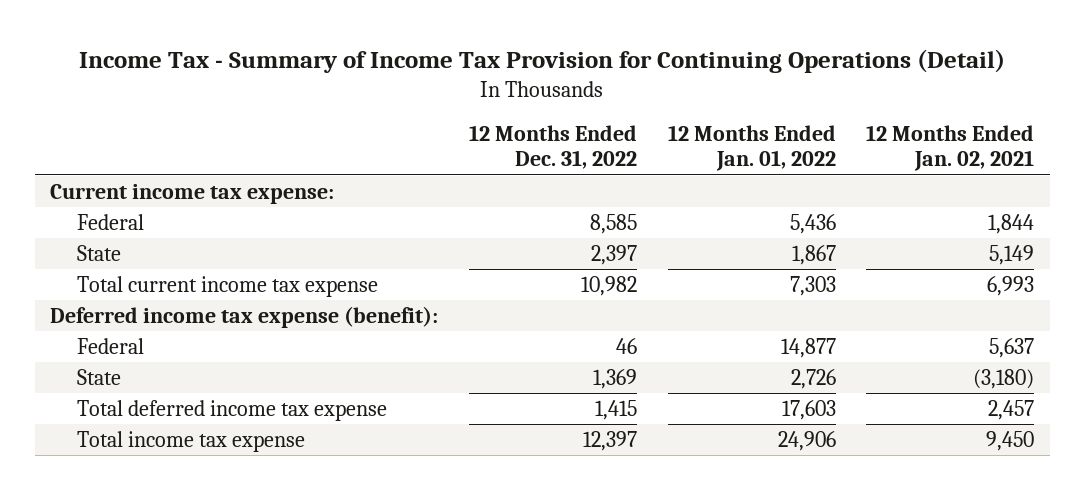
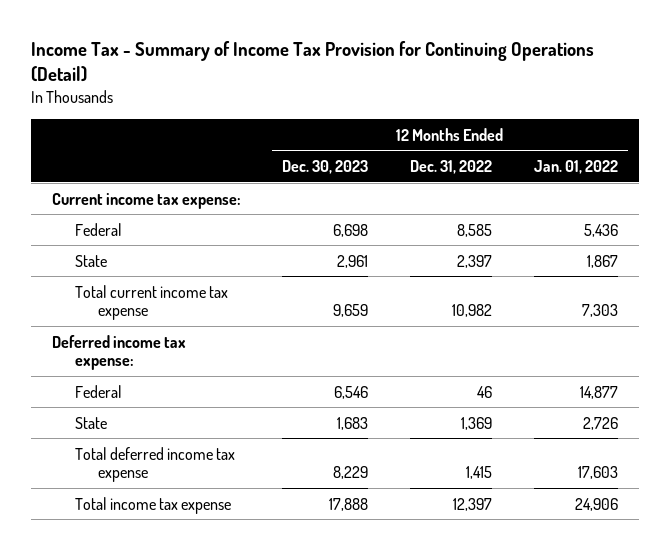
[866,124,1035,172] 12 Months Ended Jan. 02, 2021 -> none
none -> [282,160,369,175] Dec. 30, 2023
[50,305,439,328] Deferred income tax expense (benefit): -> [51,334,186,371] Deferred income tax expense:

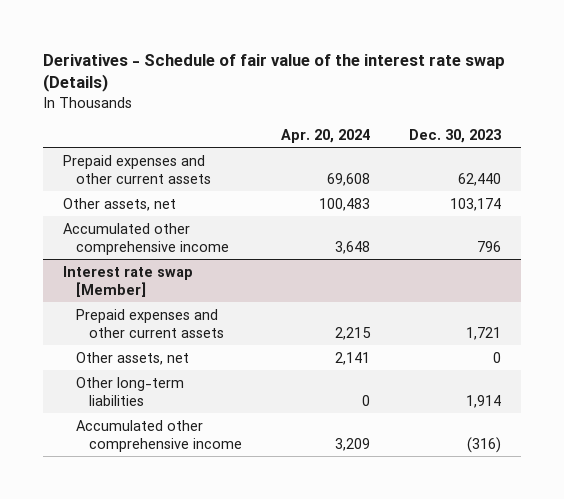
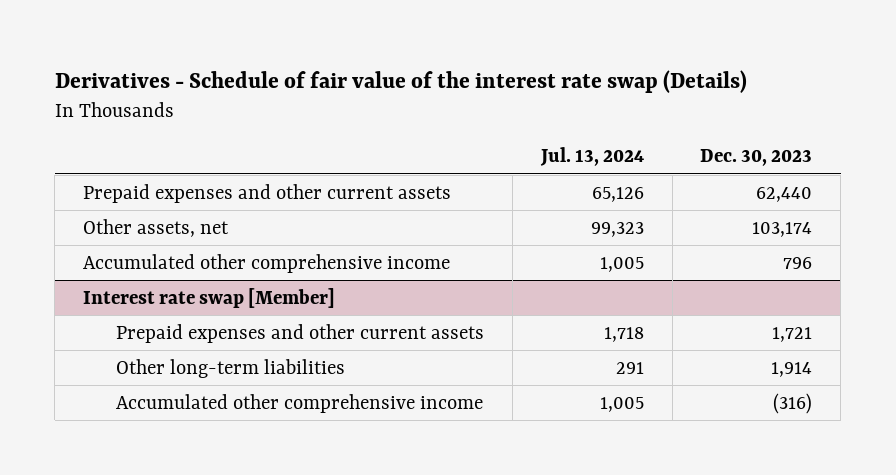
[281,128,371,143] Apr. 20, 2024 -> none
none -> [539,147,644,167] Jul. 13, 2024
[75,351,189,365] Other assets, net -> none

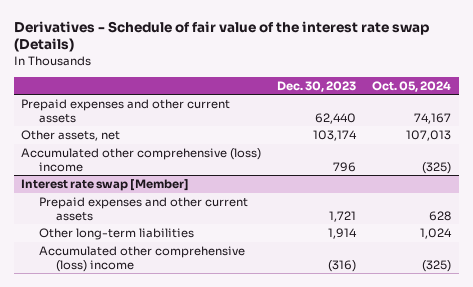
[539,147,644,167] Jul. 13, 2024 -> none
none -> [372,80,452,92] Oct. 05, 2024
[83,253,451,273] Accumulated other comprehensive income -> [21,148,262,172] Accumulated other comprehensive (loss) income
[115,393,483,413] Accumulated other comprehensive income -> [38,246,245,272] Accumulated other comprehensive (loss) income

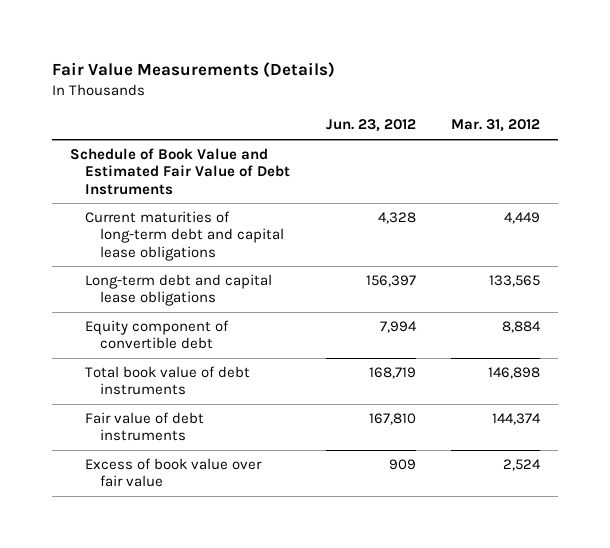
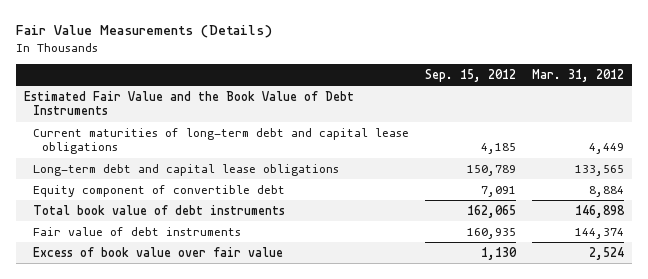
[325,119,416,133] Jun. 23, 2012 -> none
none -> [424,69,516,83] Sep. 15, 2012
[69,148,290,195] Schedule of Book Value and Estimated Fair Value of Debt Instruments -> [24,90,355,116] Estimated Fair Value and the Book Value of Debt Instruments

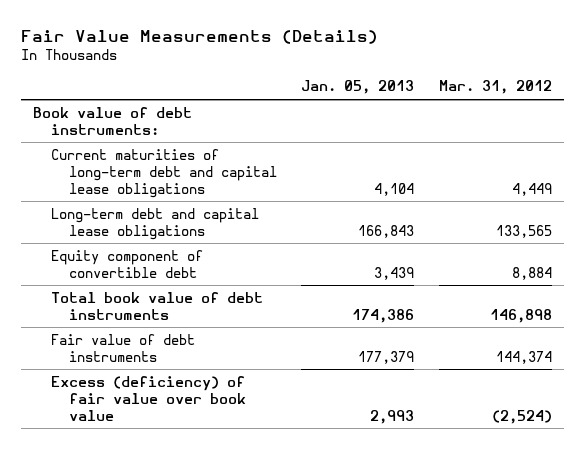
[424,69,516,83] Sep. 15, 2012 -> none
none -> [301,80,415,95] Jan. 05, 2013
[24,90,355,116] Estimated Fair Value and the Book Value of Debt Instruments -> [32,106,192,135] Book value of debt instruments:
[32,246,283,257] Excess of book value over fair value -> [50,375,247,421] Excess (deficiency) of fair value over book value
[588,246,624,260] 2,524 -> [491,409,552,424] (2,524)

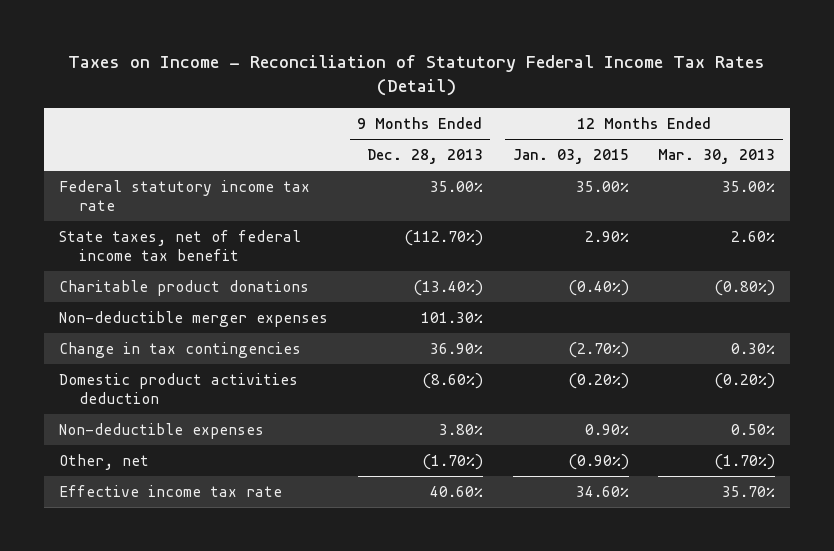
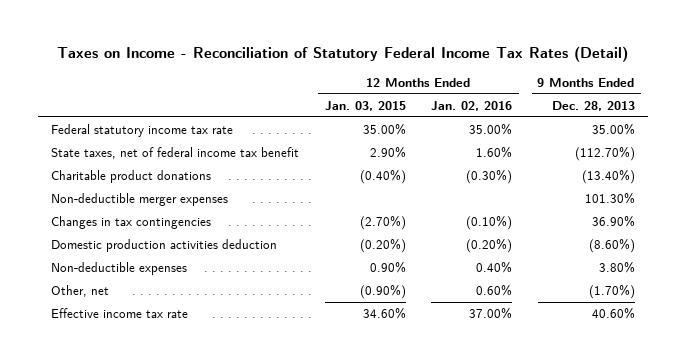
[658,149,776,165] Mar. 30, 2013 -> none
none -> [431,100,513,111] Jan. 02, 2016
[59,341,302,358] Change in tax contingencies -> [50,215,211,229] Changes in tax contingencies
[59,372,299,404] Domestic product activities deduction -> [50,238,277,252] Domestic production activities deduction

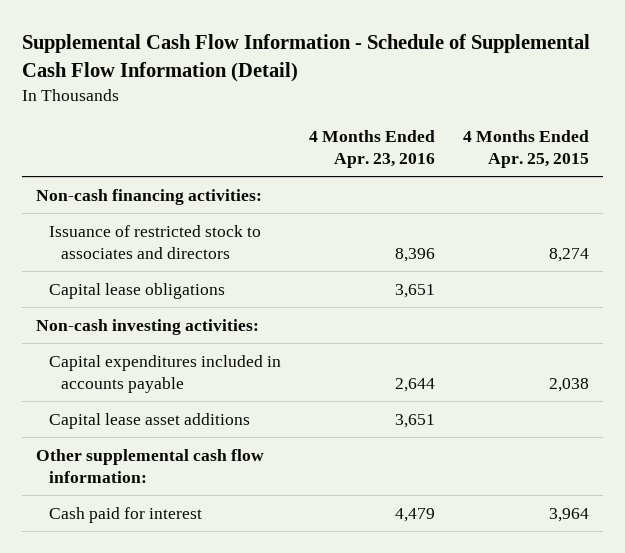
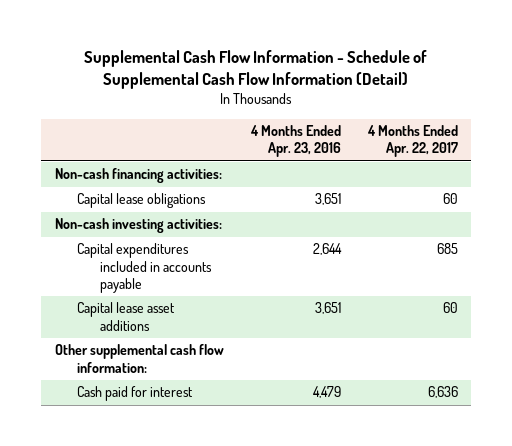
[462,129,589,169] 4 Months Ended Apr. 25, 2015 -> none
none -> [366,125,458,158] 4 Months Ended Apr. 22, 2017
[48,224,261,259] Issuance of restricted stock to associates and directors -> none

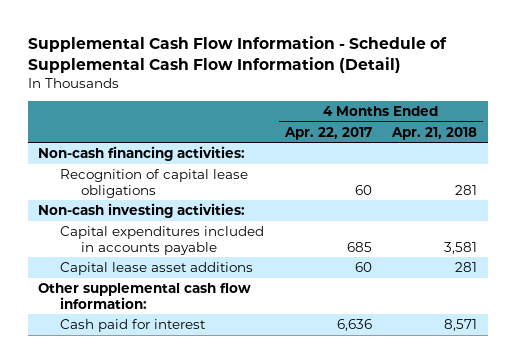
[249,125,341,158] 4 Months Ended Apr. 23, 2016 -> none
none -> [391,126,478,140] Apr. 21, 2018
[77,193,207,209] Capital lease obligations -> [59,169,248,198] Recognition of capital lease obligations

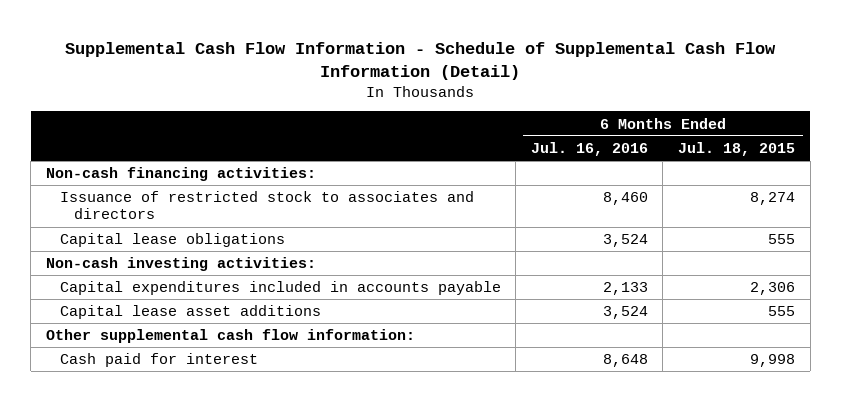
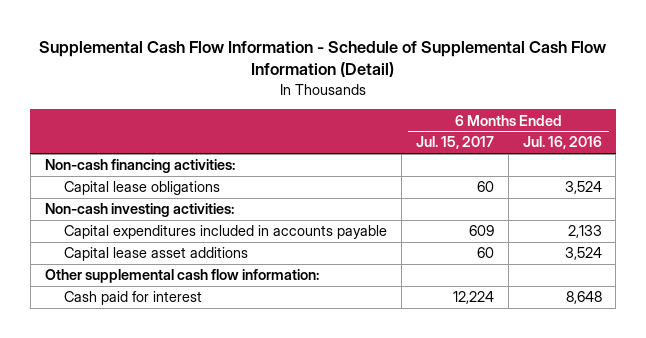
[678,141,796,156] Jul. 18, 2015 -> none
none -> [415,136,494,150] Jul. 15, 2017
[59,191,474,220] Issuance of restricted stock to associates and directors -> none

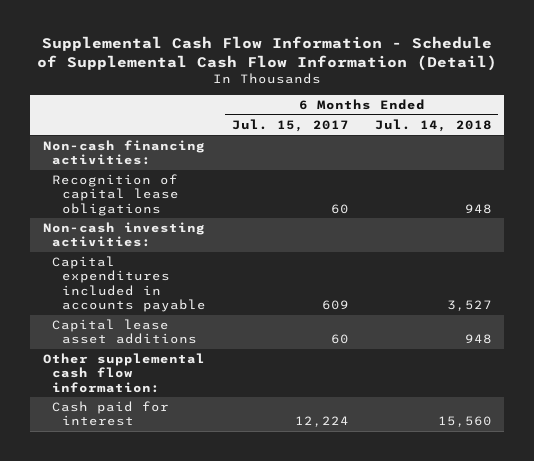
[522,136,602,150] Jul. 16, 2016 -> none
none -> [374,119,492,133] Jul. 14, 2018
[63,181,220,196] Capital lease obligations -> [52,174,179,216] Recognition of capital lease obligations

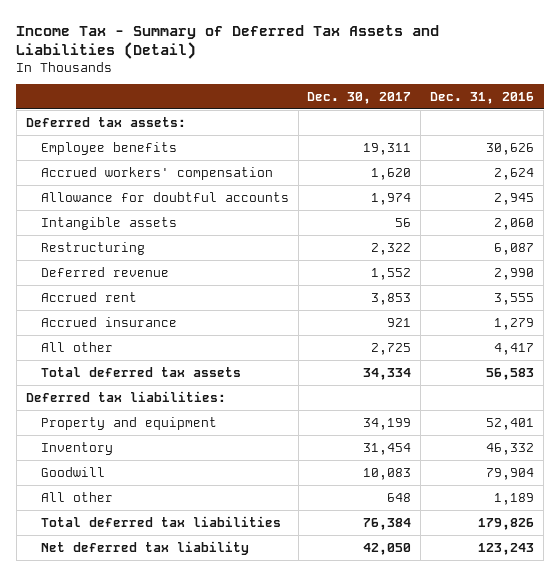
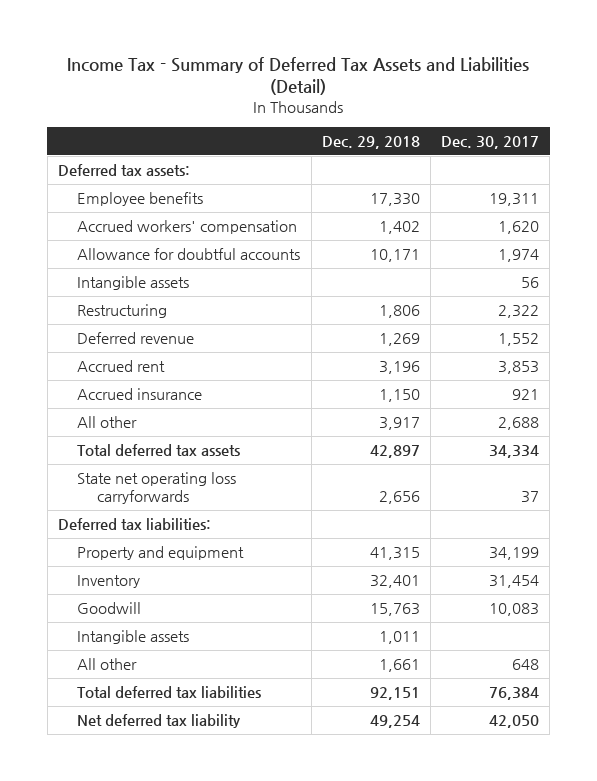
[430,91,535,104] Dec. 31, 2016 -> none
none -> [321,135,420,149] Dec. 29, 2018
[371,342,412,355] 2,725 -> [497,417,539,431] 2,688
none -> [77,472,237,504] State net operating loss carryforwards
none -> [77,630,190,645] Intangible assets

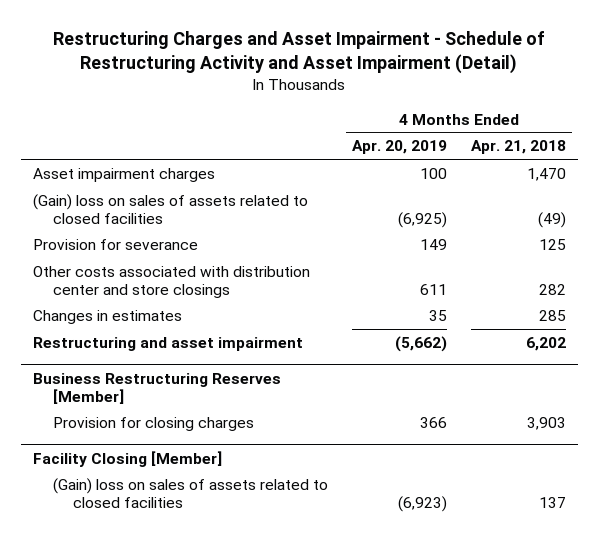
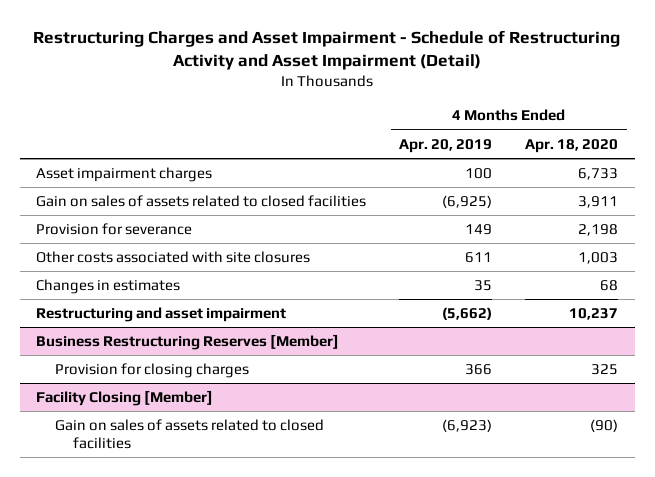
[470,140,566,155] Apr. 21, 2018 -> none
none -> [525,138,619,153] Apr. 18, 2020
[32,193,308,224] (Gain) loss on sales of assets related to closed facilities -> [36,195,367,208] Gain on sales of assets related to closed facilities
[32,265,310,298] Other costs associated with distribution center and store closings -> [36,251,311,264] Other costs associated with site closures
[52,477,328,508] (Gain) loss on sales of assets related to closed facilities -> [54,419,324,449] Gain on sales of assets related to closed facilities

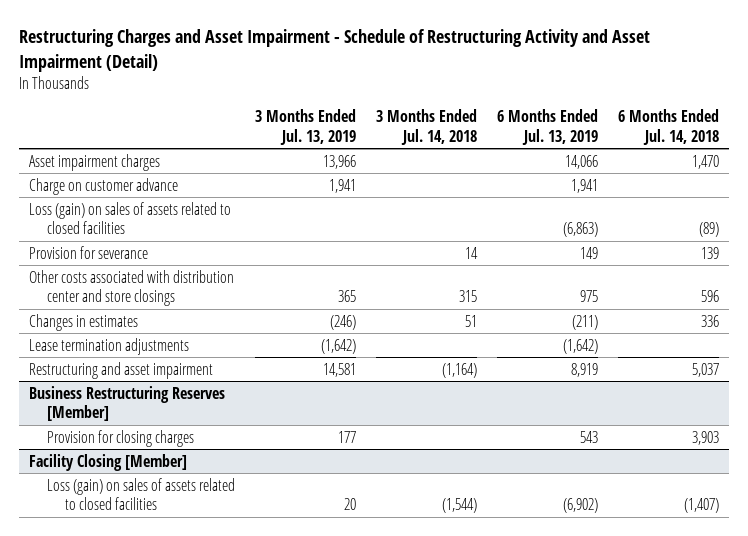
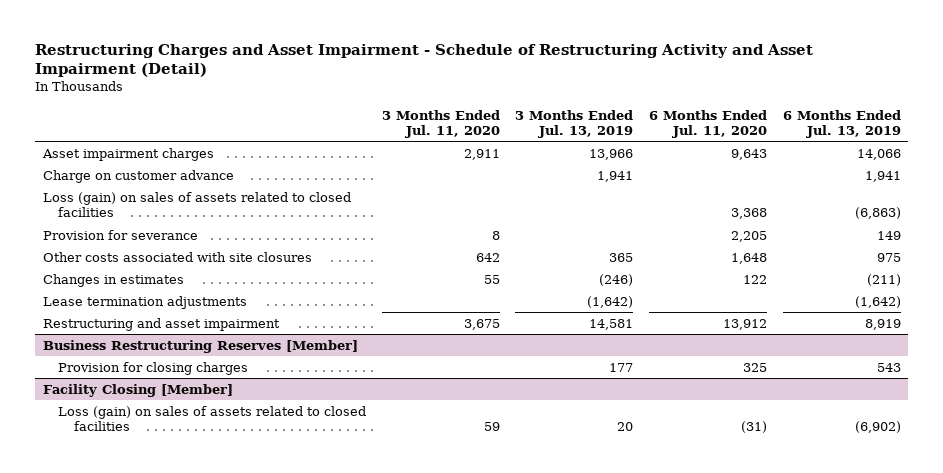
[375,109,477,145] 3 Months Ended Jul. 14, 2018 -> none
[618,109,720,145] 6 Months Ended Jul. 14, 2018 -> none
none -> [381,109,500,138] 3 Months Ended Jul. 11, 2020
none -> [649,109,768,138] 6 Months Ended Jul. 11, 2020
[29,269,235,307] Other costs associated with distribution center and store closings -> [42,251,312,262] Other costs associated with site closures

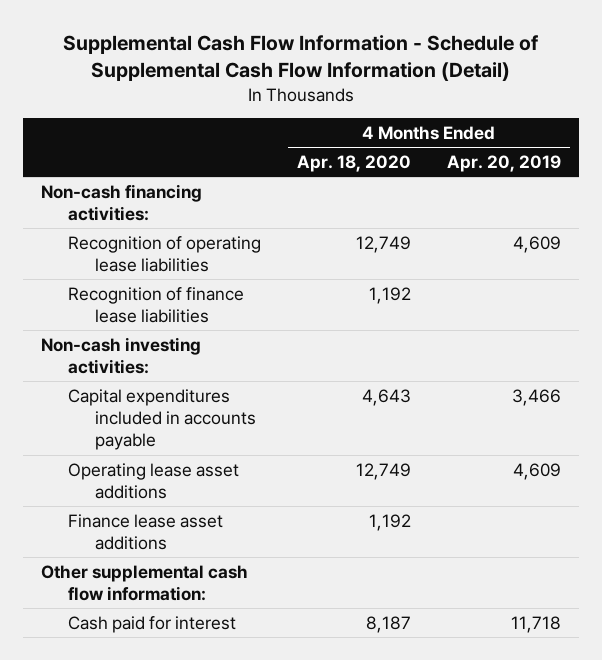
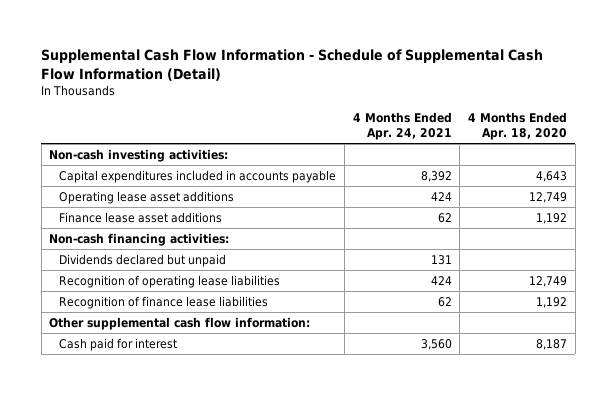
[446,154,561,172] Apr. 20, 2019 -> none
none -> [352,112,452,140] 4 Months Ended Apr. 24, 2021
[41,183,203,222] Non-cash financing activities: -> [49,233,230,247] Non-cash financing activities:
none -> [59,254,227,268] Dividends declared but unpaid
[68,235,262,273] Recognition of operating lease liabilities -> [59,275,281,289] Recognition of operating lease liabilities
[68,286,245,324] Recognition of finance lease liabilities -> [59,296,269,310] Recognition of finance lease liabilities

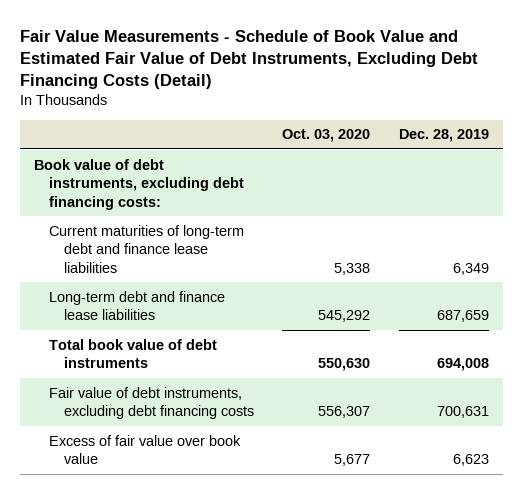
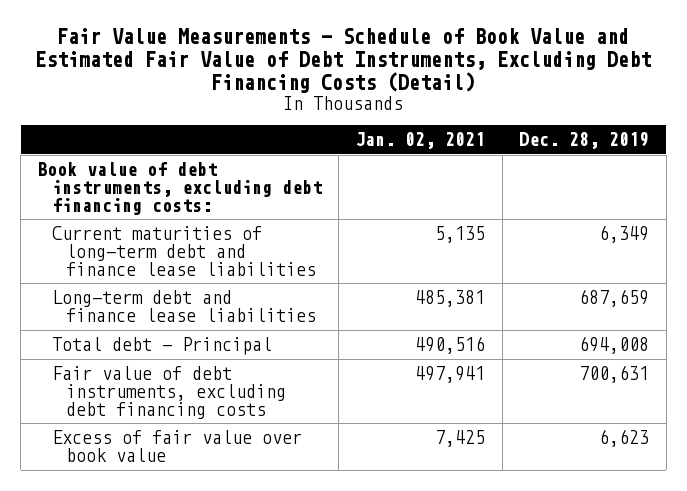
[282,129,371,143] Oct. 03, 2020 -> none
none -> [355,132,486,150] Jan. 02, 2021
[48,338,217,369] Total book value of debt instruments -> [51,337,272,356] Total debt - Principal

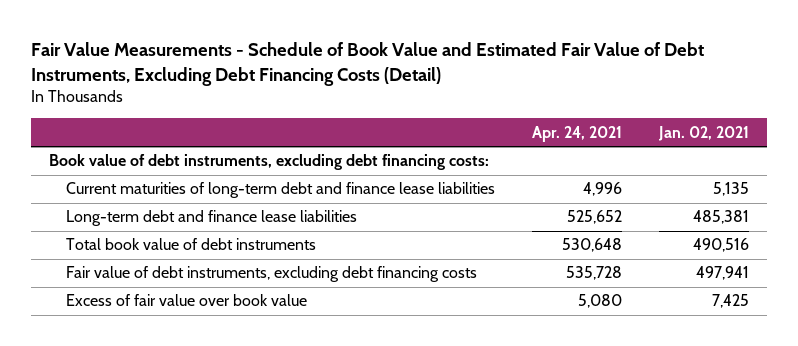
[519,132,650,150] Dec. 28, 2019 -> none
none -> [532,125,623,142] Apr. 24, 2021
[51,337,272,356] Total debt - Principal -> [66,238,317,251] Total book value of debt instruments

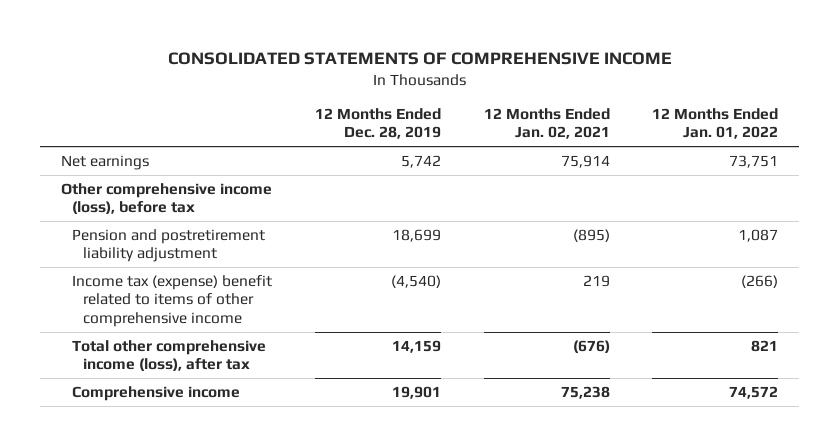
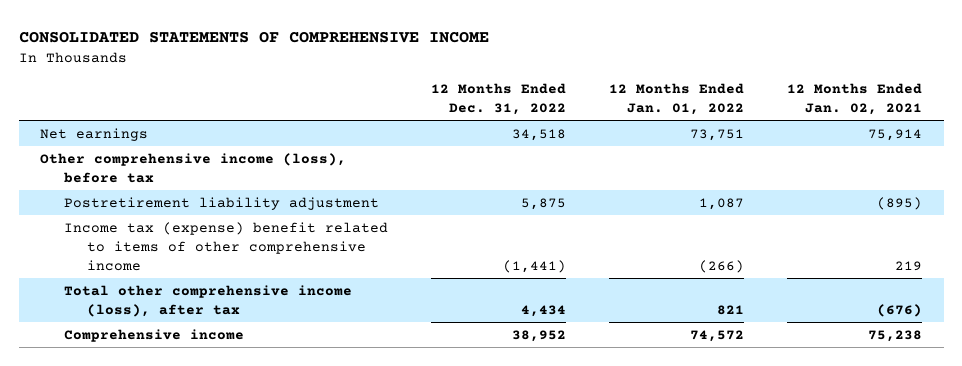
[314,107,441,140] 12 Months Ended Dec. 28, 2019 -> none
none -> [430,83,566,115] 12 Months Ended Dec. 31, 2022
[72,228,266,263] Pension and postretirement liability adjustment -> [63,196,379,210] Postretirement liability adjustment

